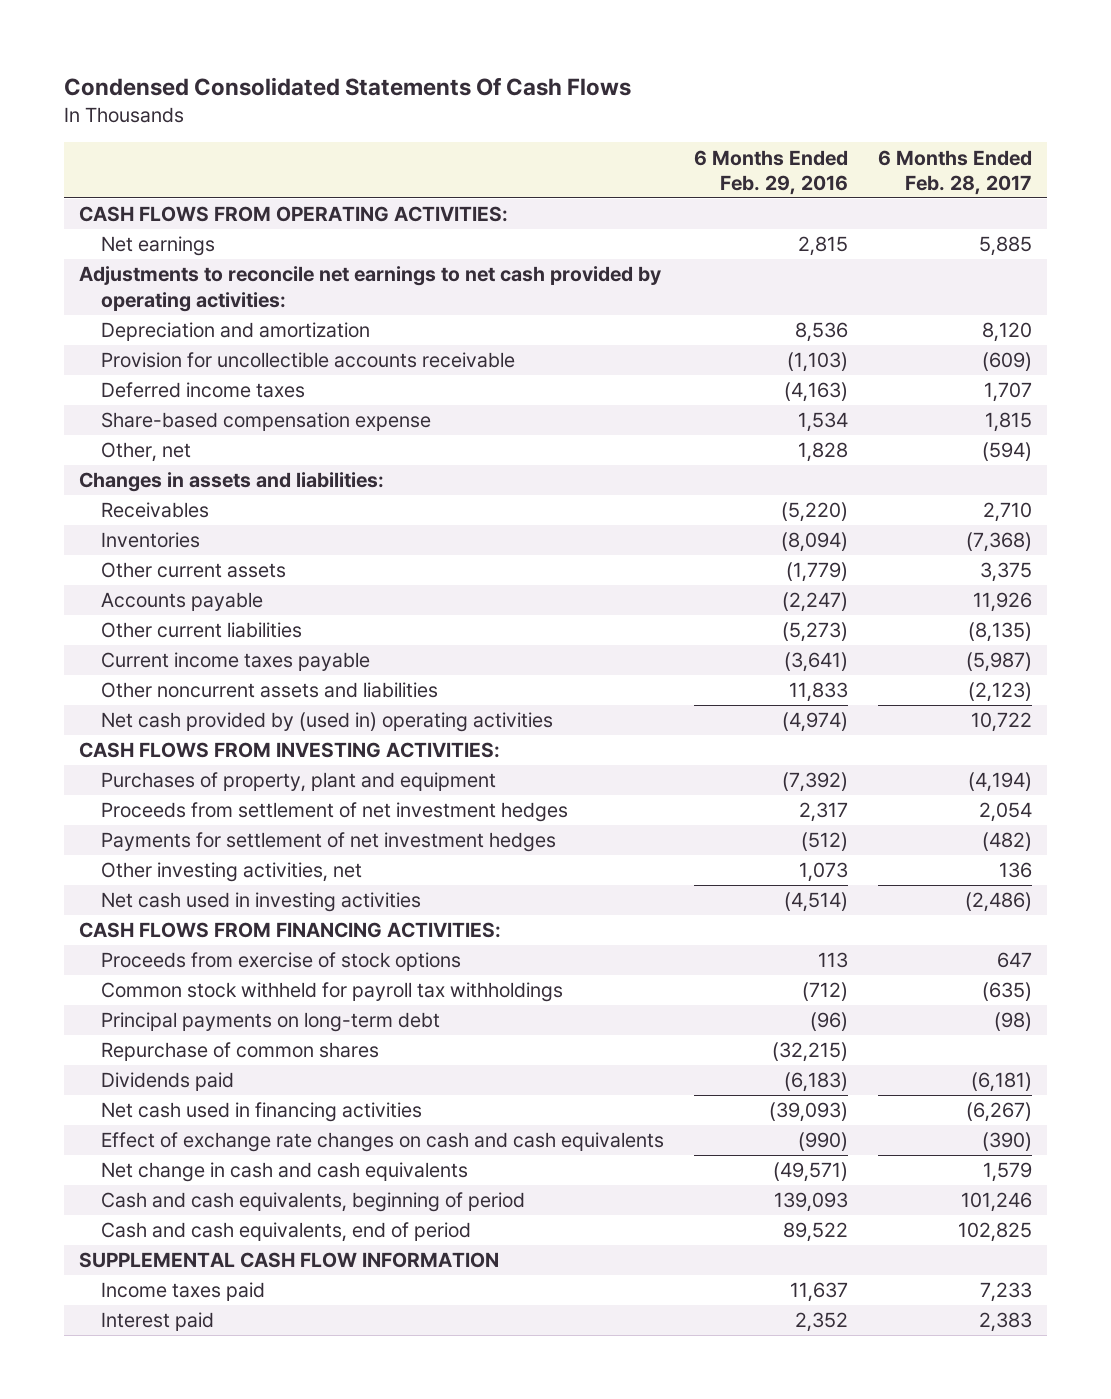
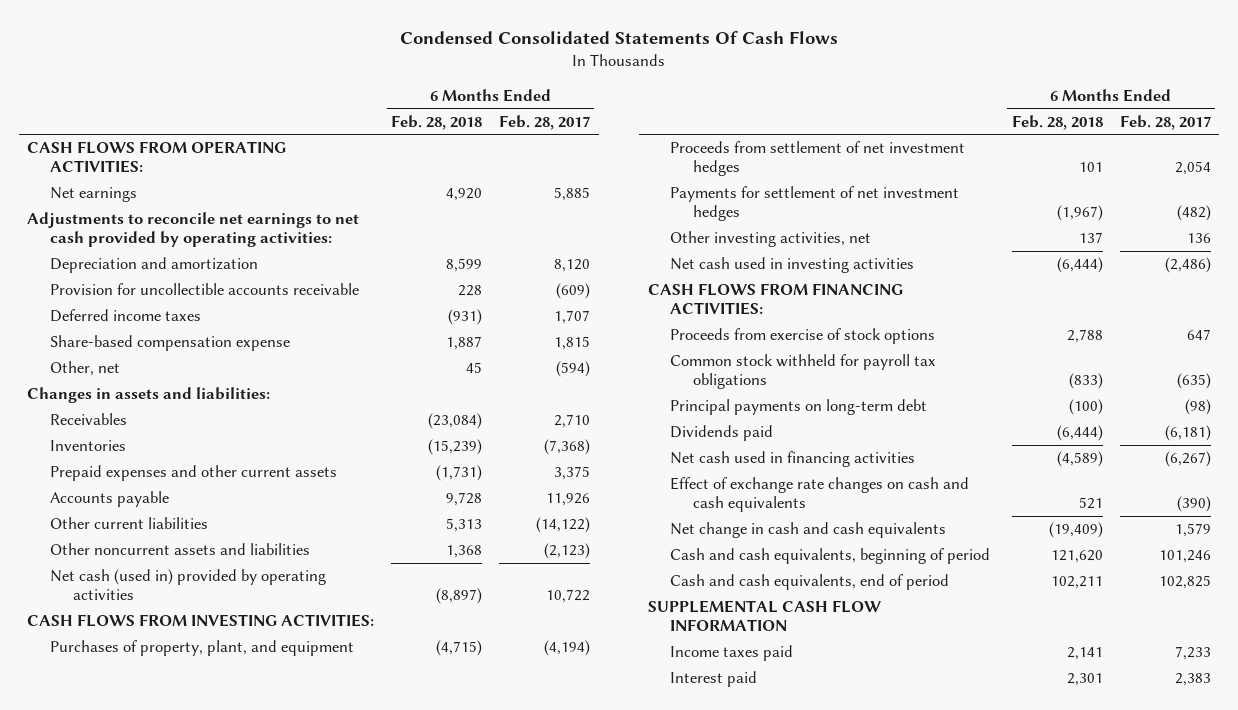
[694,149,849,195] 6 Months Ended Feb. 29, 2016 -> none
none -> [391,114,483,130] Feb. 28, 2018
[101,562,287,579] Other current assets -> [50,465,338,482] Prepaid expenses and other current assets
[101,652,371,672] Current income taxes payable -> none
[968,622,1033,643] (8,135) -> [536,517,591,534] (14,122)
[101,712,554,733] Net cash provided by (used in) operating activities -> [50,569,327,601] Net cash (used in) provided by operating activities
[101,772,497,793] Purchases of property, plant and equipment -> [50,640,355,657] Purchases of property, plant, and equipment
[101,982,564,1003] Common stock withheld for payroll tax withholdings -> [670,354,937,390] Common stock withheld for payroll tax obligations
[101,1042,380,1062] Repurchase of common shares -> none

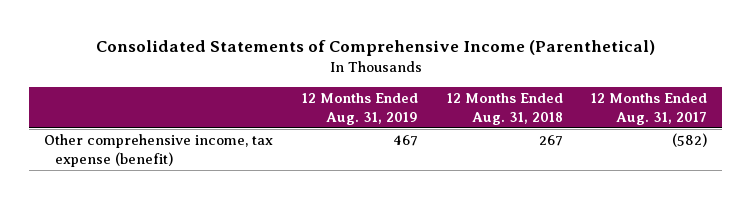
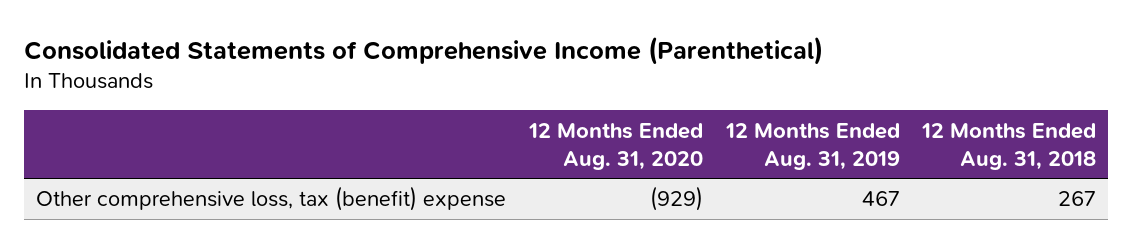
[591,93,708,125] 12 Months Ended Aug. 31, 2017 -> none
none -> [527,122,703,170] 12 Months Ended Aug. 31, 2020
[43,134,273,167] Other comprehensive income, tax expense (benefit) -> [35,186,506,212] Other comprehensive loss, tax (benefit) expense

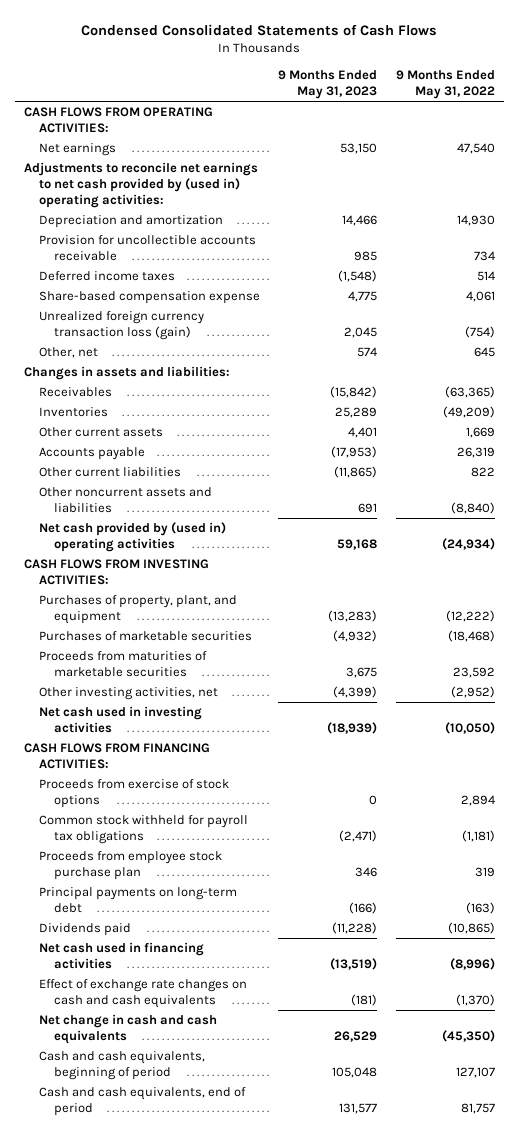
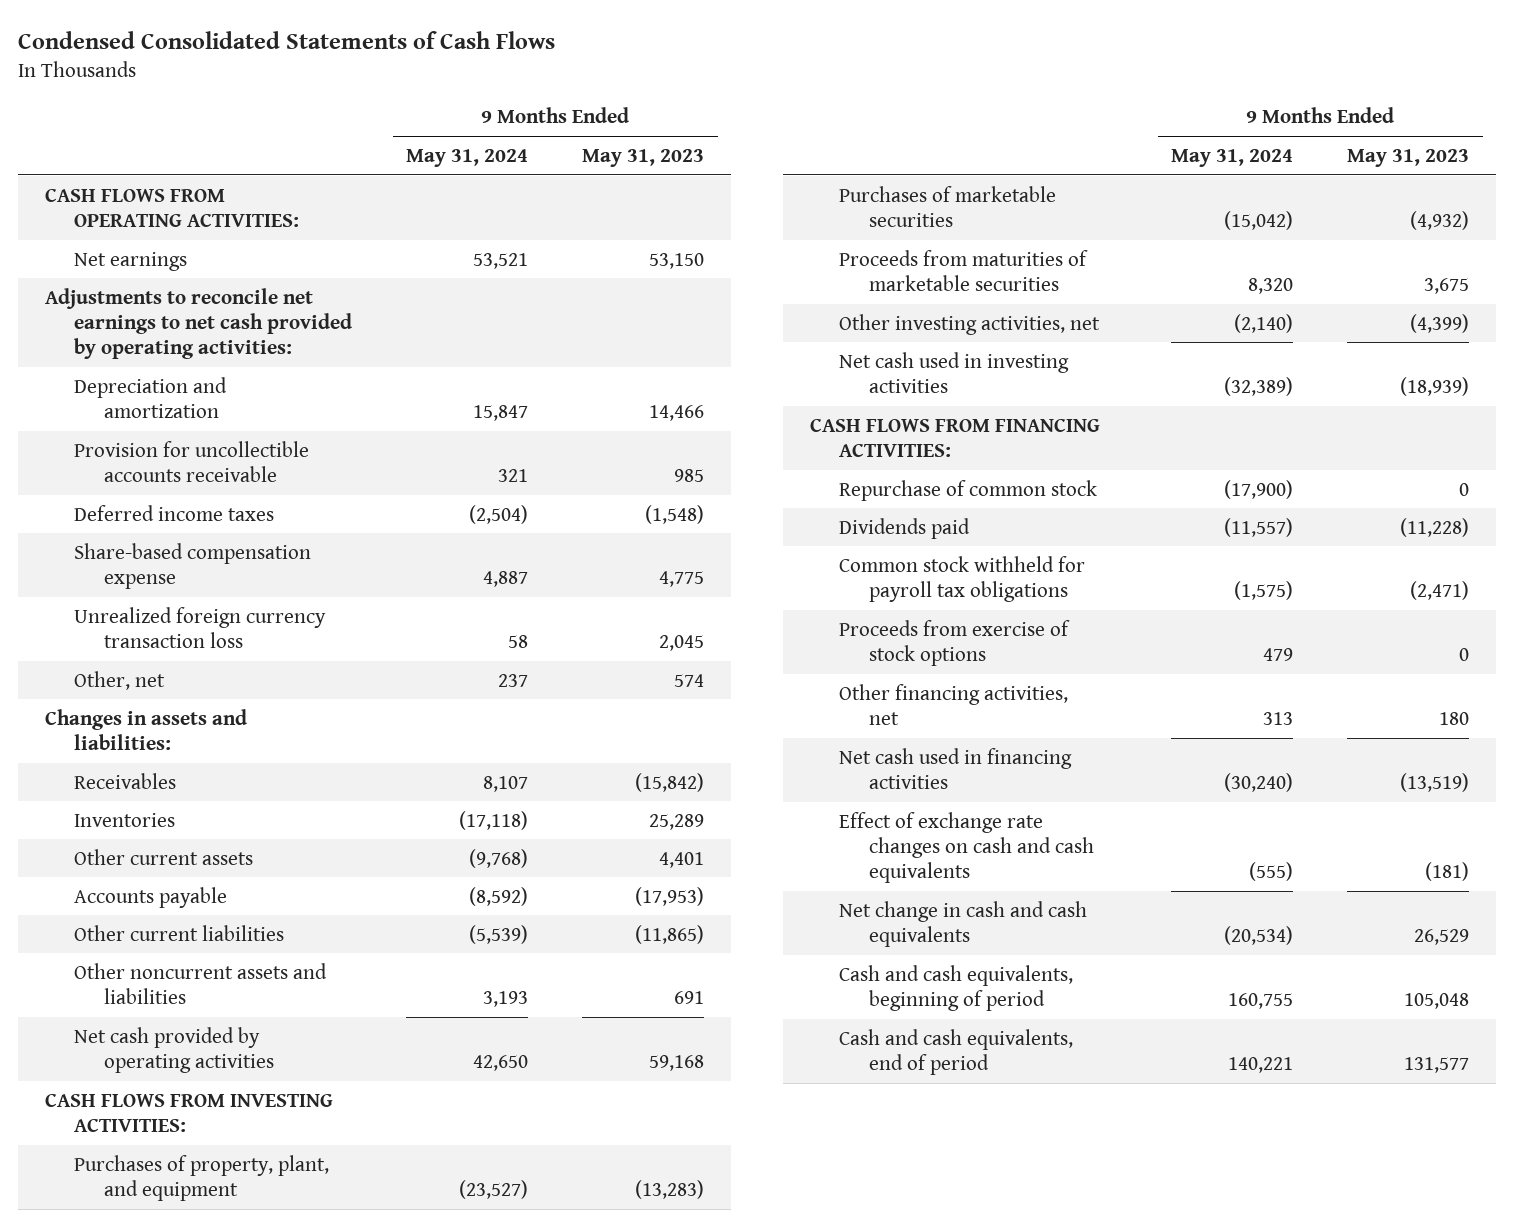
[395,69,495,100] 9 Months Ended May 31, 2022 -> none
none -> [406,148,529,167] May 31, 2024
[24,162,259,209] Adjustments to reconcile net earnings to net cash provided by (used in) operating activities: -> [44,287,353,360] Adjustments to reconcile net earnings to net cash provided by operating activities:
[39,311,205,341] Unrealized foreign currency transaction loss (gain) -> [74,606,327,648] Unrealized foreign currency transaction loss
[39,522,227,553] Net cash provided by (used in) operating activities -> [74,1026,275,1073] Net cash provided by operating activities
[39,851,223,881] Proceeds from employee stock purchase plan -> none
[39,887,238,914] Principal payments on long-term debt -> none
none -> [839,479,1098,501] Repurchase of common stock
[39,815,249,845] Common stock withheld for payroll tax obligations -> [839,555,1086,602] Common stock withheld for payroll tax obligations
[39,779,230,809] Proceeds from exercise of stock options -> [839,619,1071,666] Proceeds from exercise of stock options
none -> [839,683,1069,725] Other financing activities, net

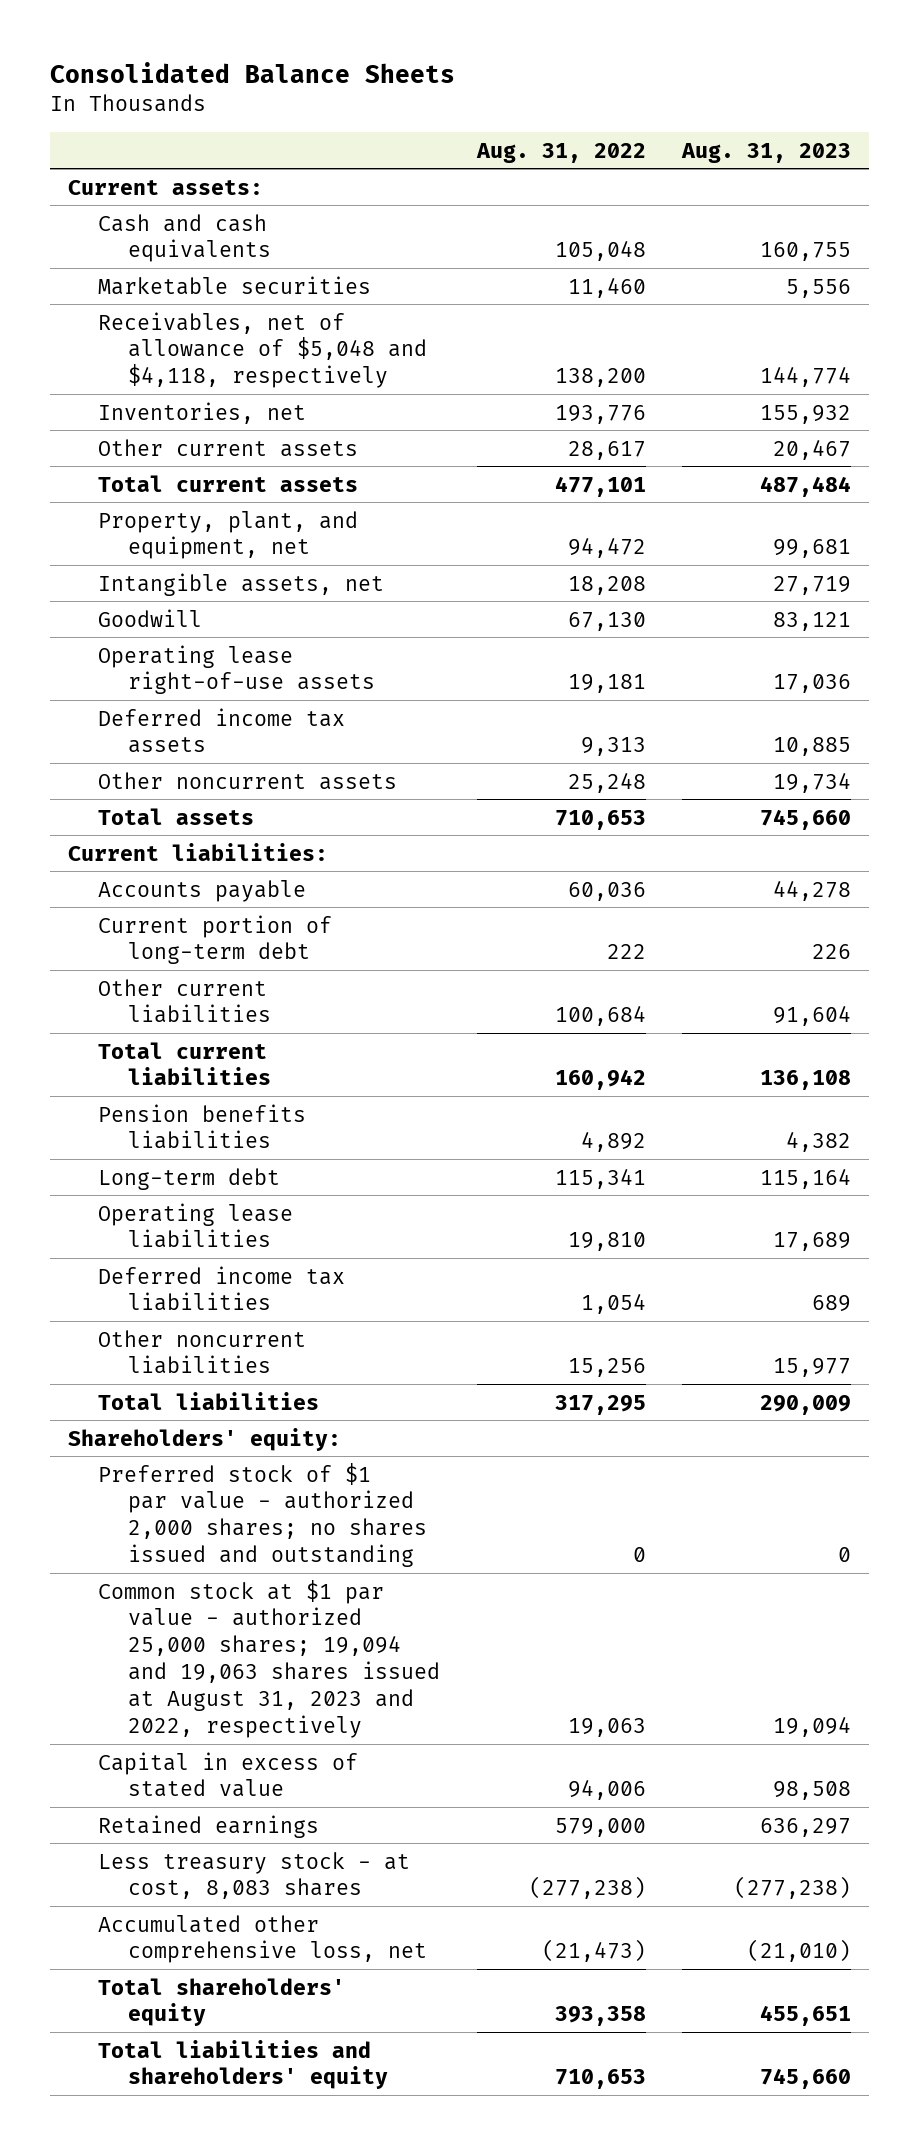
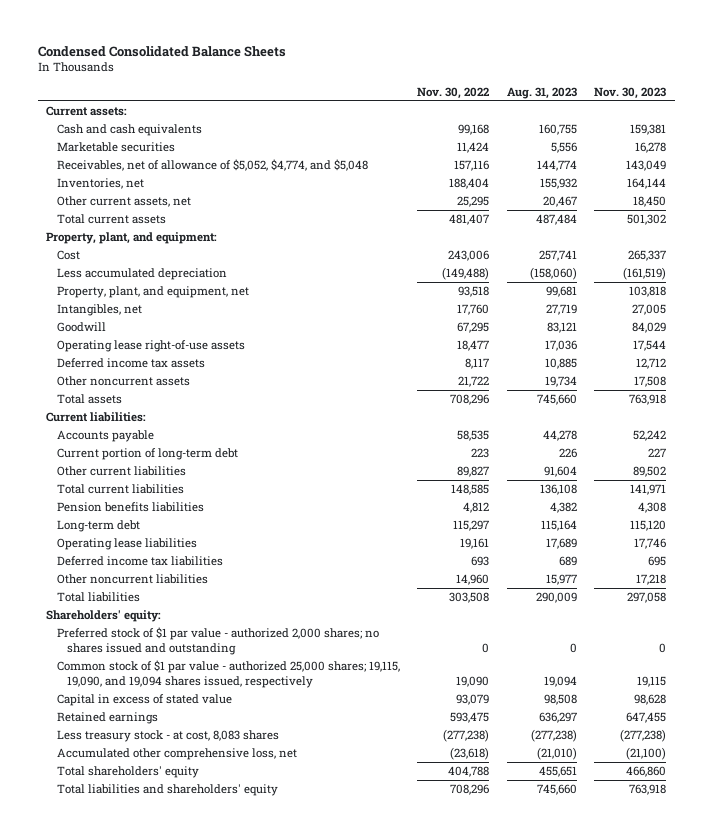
[50,61,456,83] Consolidated Balance Sheets -> [37,45,286,57] Condensed Consolidated Balance Sheets
[475,142,646,163] Aug. 31, 2022 -> none
none -> [417,86,490,99] Nov. 30, 2022
none -> [594,86,667,99] Nov. 30, 2023
[98,311,428,389] Receivables, net of allowance of $5,048 and $4,118, respectively -> [56,159,368,172] Receivables, net of allowance of $5,052, $4,774, and $5,048
[98,438,359,457] Other current assets -> [56,196,191,208] Other current assets, net
none -> [46,232,218,245] Property, plant, and equipment:
none -> [56,250,80,261] Cost
none -> [56,268,227,281] Less accumulated depreciation
[98,572,385,596] Intangible assets, net -> [56,304,142,317] Intangibles, net
[98,1579,441,1739] Common stock at $1 par value - authorized 25,000 shares; 19,094 and 19,063 shares issued at August 31, 2023 and 2022, respectively -> [56,660,400,688] Common stock of $1 par value - authorized 25,000 shares; 19,115, 19,090, and 19,094 shares issued, respectively

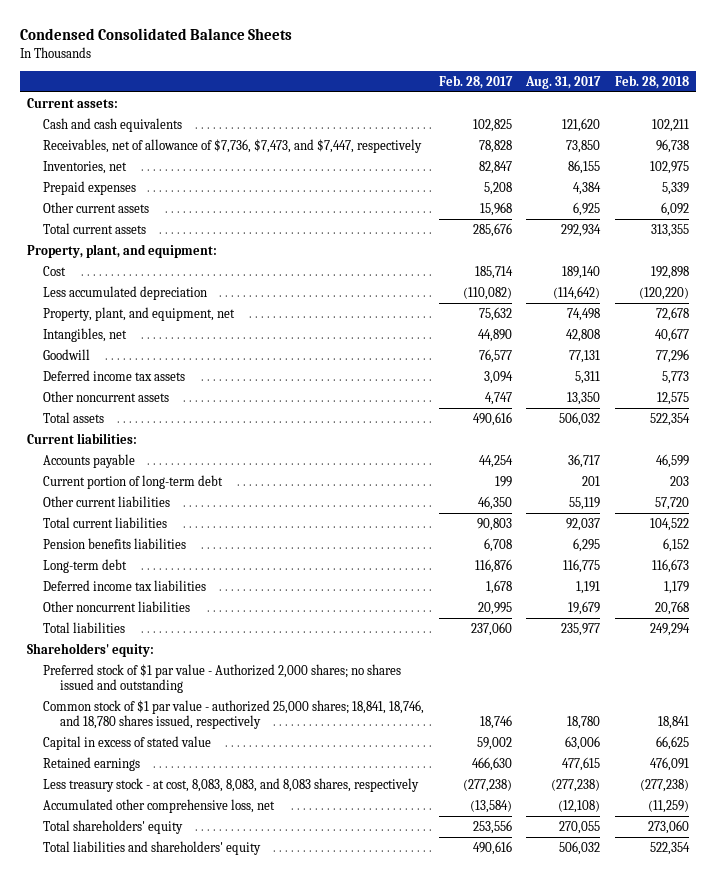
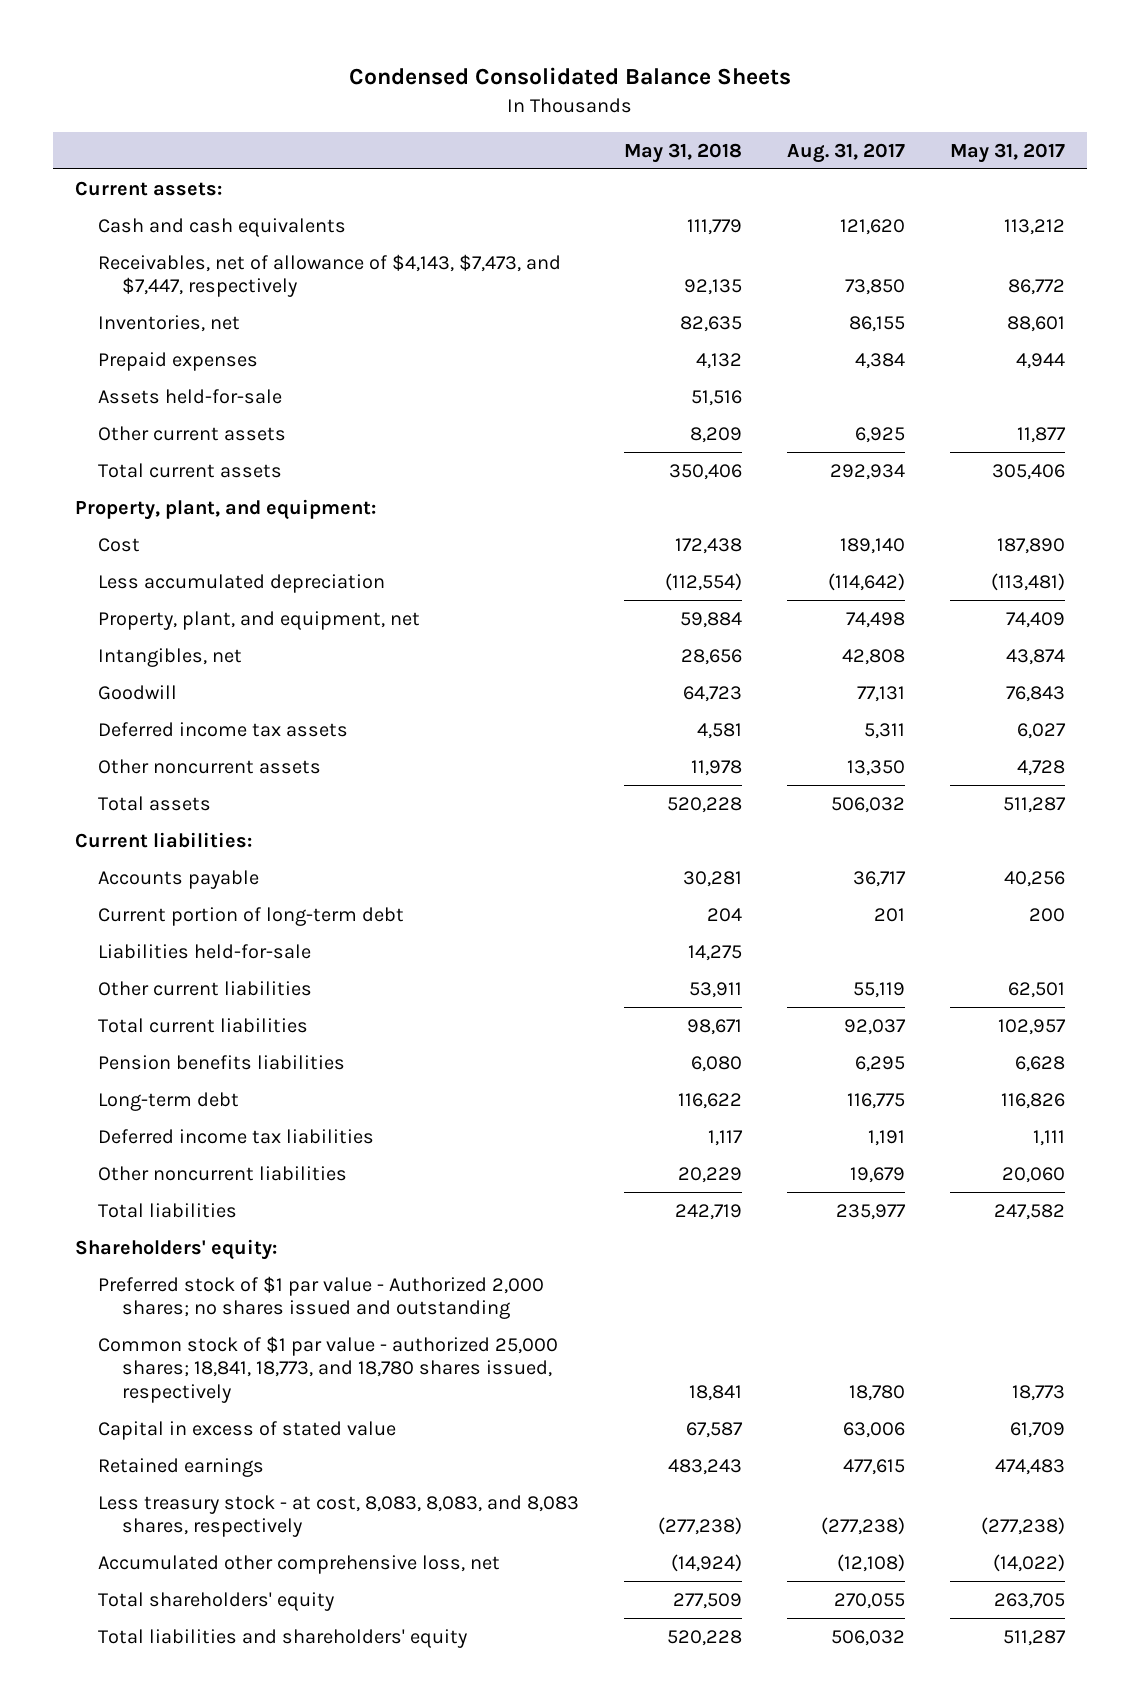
[438,74,513,89] Feb. 28, 2017 -> none
[614,74,689,89] Feb. 28, 2018 -> none
none -> [624,142,743,163] May 31, 2018
none -> [949,142,1065,163] May 31, 2017
[43,139,423,154] Receivables, net of allowance of $7,736, $7,473, and $7,447, respectively -> [98,253,562,298] Receivables, net of allowance of $4,143, $7,473, and $7,447, respectively
none -> [98,388,283,404] Assets held-for-sale
none -> [98,943,312,959] Liabilities held-for-sale
[43,700,425,730] Common stock of $1 par value - authorized 25,000 shares; 18,841, 18,746, and 18,780 shares issued, respectively -> [98,1335,559,1404] Common stock of $1 par value - authorized 25,000 shares; 18,841, 18,773, and 18,780 shares issued, respectively

